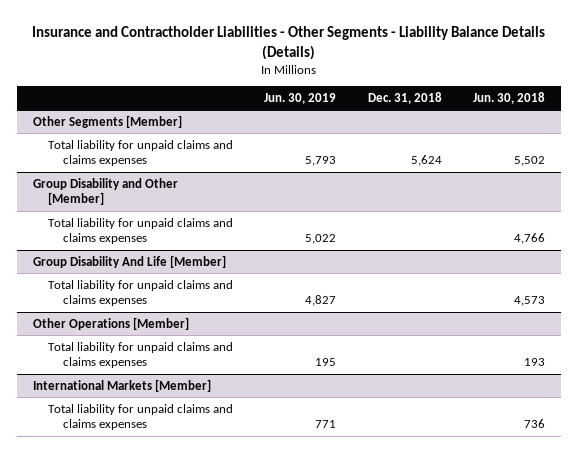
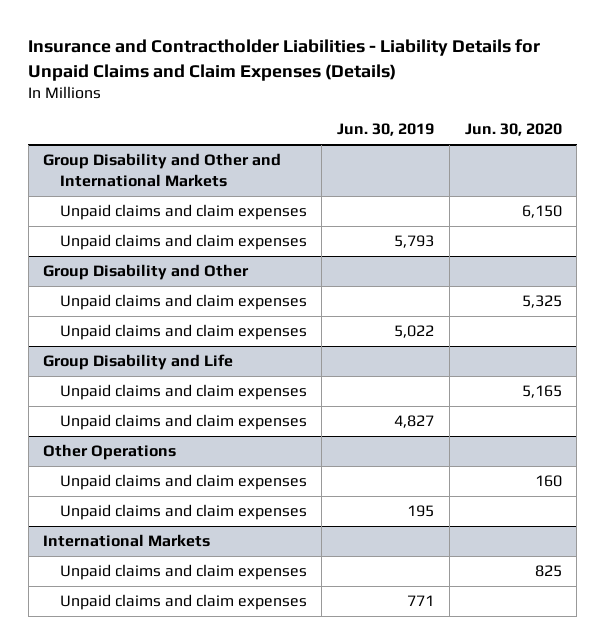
[31,25,545,60] Insurance and Contractholder Liabilities - Other Segments - Liability Balance Details (Details) -> [28,39,541,81] Insurance and Contractholder Liabilities - Liability Details for Unpaid Claims and Claim Expenses (Details)
[367,91,442,104] Dec. 31, 2018 -> none
[472,91,545,104] Jun. 30, 2018 -> none
none -> [464,123,562,137] Jun. 30, 2020
[33,114,183,128] Other Segments [Member] -> none
[48,139,234,167] Total liability for unpaid claims and claims expenses -> none
none -> [43,153,282,187] Group Disability and Other and International Markets
none -> [59,204,307,221] Unpaid claims and claim expenses
none -> [59,234,307,251] Unpaid claims and claim expenses
[33,177,179,206] Group Disability and Other [Member] -> [43,264,250,281] Group Disability and Other
none -> [59,294,307,311] Unpaid claims and claim expenses
[48,217,234,245] Total liability for unpaid claims and claims expenses -> [59,324,307,341] Unpaid claims and claim expenses
[33,254,227,268] Group Disability And Life [Member] -> [43,354,234,371] Group Disability and Life
none -> [59,384,307,401] Unpaid claims and claim expenses
[48,279,234,307] Total liability for unpaid claims and claims expenses -> [59,414,307,431] Unpaid claims and claim expenses
[33,316,190,330] Other Operations [Member] -> [43,444,177,461] Other Operations
none -> [59,474,307,491] Unpaid claims and claim expenses
[48,341,234,369] Total liability for unpaid claims and claims expenses -> [59,504,307,521] Unpaid claims and claim expenses
[33,378,212,392] International Markets [Member] -> [43,534,211,548] International Markets
none -> [59,564,307,581] Unpaid claims and claim expenses
[48,403,234,431] Total liability for unpaid claims and claims expenses -> [59,594,307,611] Unpaid claims and claim expenses

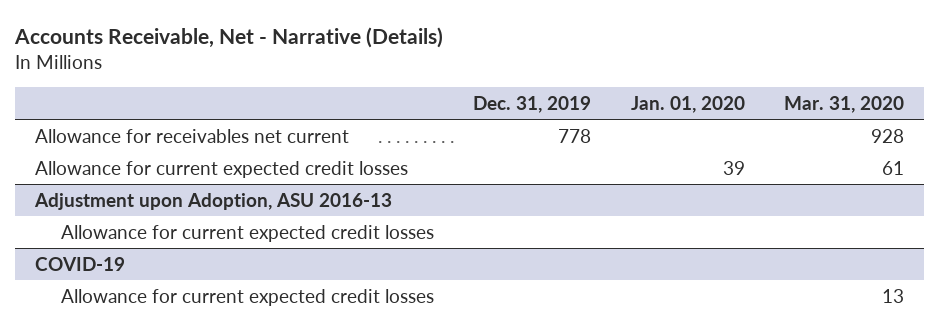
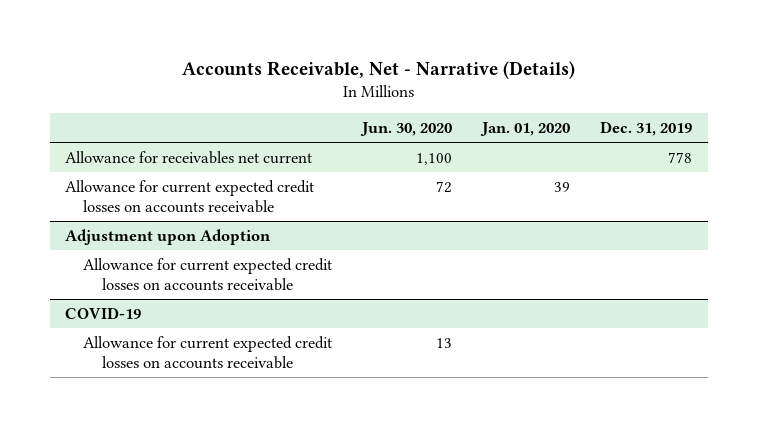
[783,95,904,113] Mar. 31, 2020 -> none
none -> [360,122,453,137] Jun. 30, 2020
[35,160,409,178] Allowance for current expected credit losses -> [64,179,314,213] Allowance for current expected credit losses on accounts receivable
[34,192,393,210] Adjustment upon Adoption, ASU 2016-13 -> [64,228,271,245] Adjustment upon Adoption
[60,224,434,242] Allowance for current expected credit losses -> [83,257,333,291] Allowance for current expected credit losses on accounts receivable
[60,288,434,306] Allowance for current expected credit losses -> [83,335,333,369] Allowance for current expected credit losses on accounts receivable

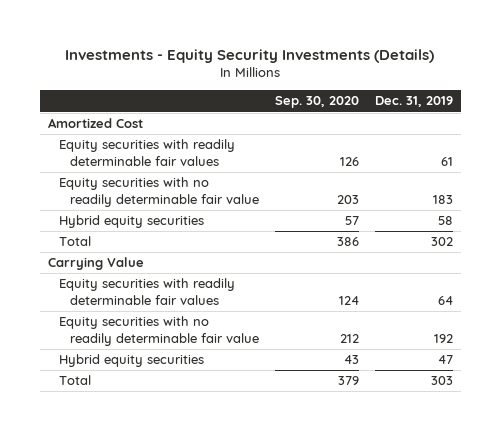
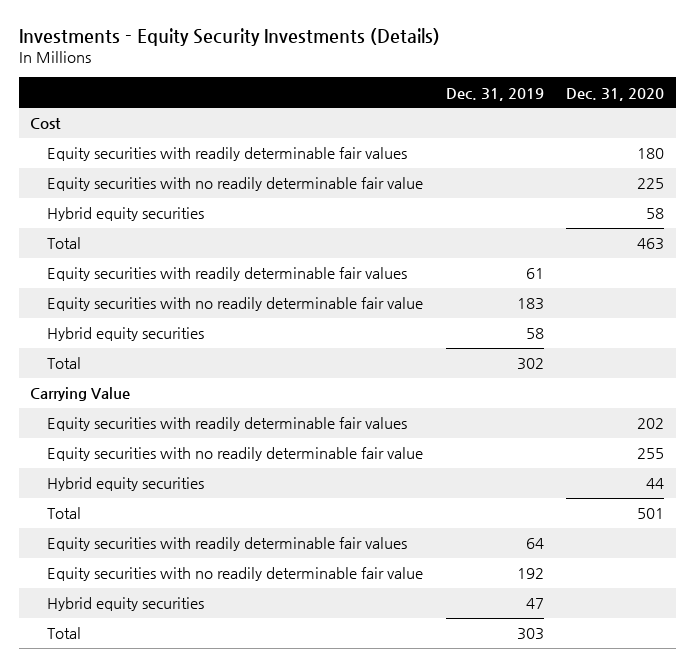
[274,96,359,109] Sep. 30, 2020 -> none
none -> [566,87,665,101] Dec. 31, 2020
[47,118,143,129] Amortized Cost -> [29,118,61,130] Cost
none -> [46,147,407,162] Equity securities with readily determinable fair values
none -> [46,177,423,192] Equity securities with no readily determinable fair value
none -> [46,207,204,222] Hybrid equity securities
none -> [46,237,81,250] Total
none -> [46,417,407,432] Equity securities with readily determinable fair values
none -> [46,447,423,462] Equity securities with no readily determinable fair value
none -> [46,477,204,492] Hybrid equity securities
none -> [46,507,81,520] Total

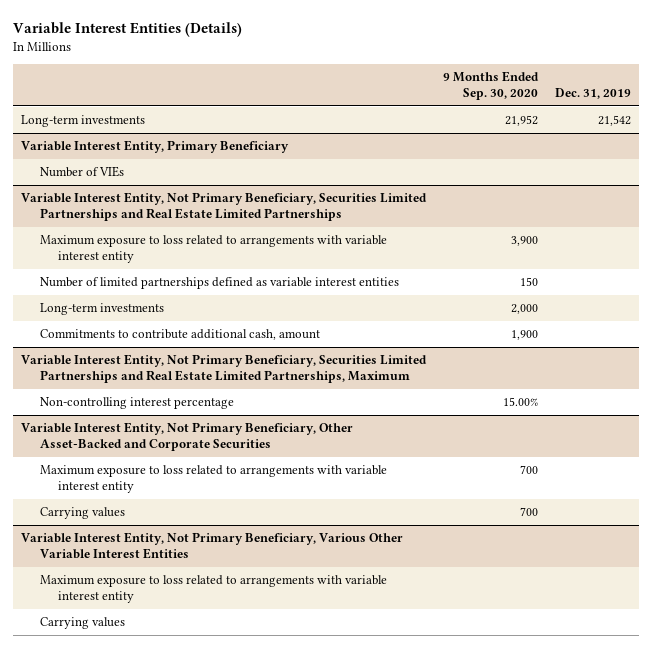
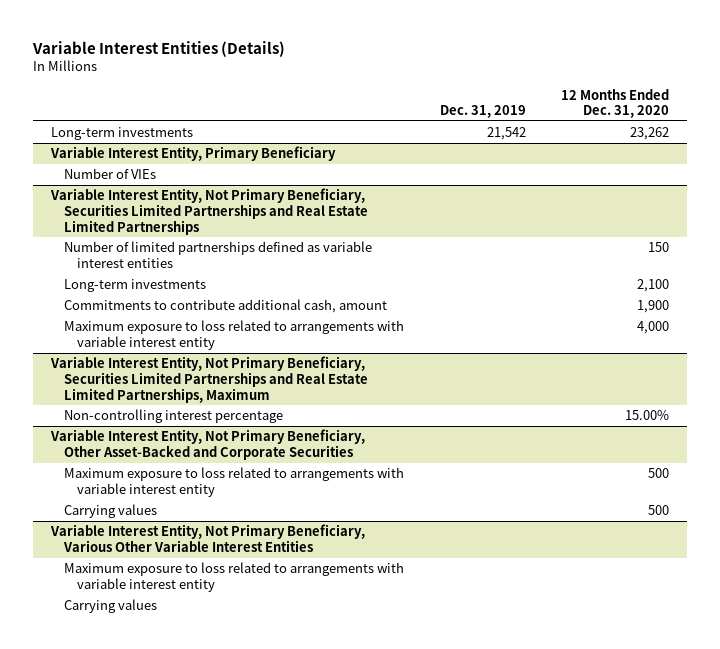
[442,71,539,101] 9 Months Ended Sep. 30, 2020 -> none
none -> [561,88,670,119] 12 Months Ended Dec. 31, 2020
[39,235,387,263] Maximum exposure to loss related to arrangements with variable interest entity -> [63,320,404,351] Maximum exposure to loss related to arrangements with variable interest entity

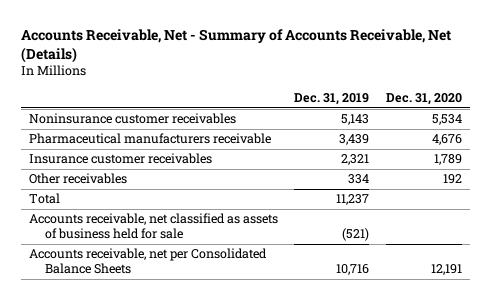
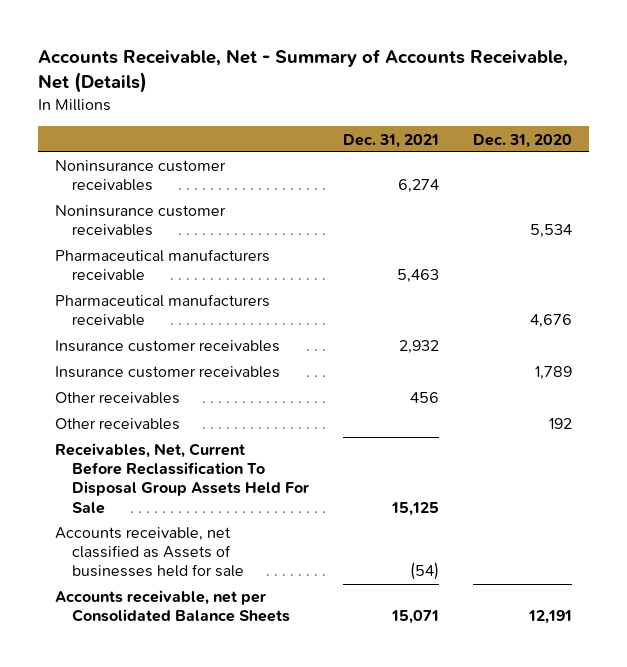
[294,93,370,106] Dec. 31, 2019 -> none
none -> [343,133,440,148] Dec. 31, 2021
none -> [54,160,226,192] Noninsurance customer receivables
none -> [54,249,270,282] Pharmaceutical manufacturers receivable
none -> [54,340,280,353] Insurance customer receivables
none -> [54,392,180,405] Other receivables
[28,193,60,205] Total -> none
none -> [54,443,310,514] Receivables, Net, Current Before Reclassification To Disposal Group Assets Held For Sale
[28,213,278,240] Accounts receivable, net classified as assets of business held for sale -> [54,527,245,578] Accounts receivable, net classified as Assets of businesses held for sale

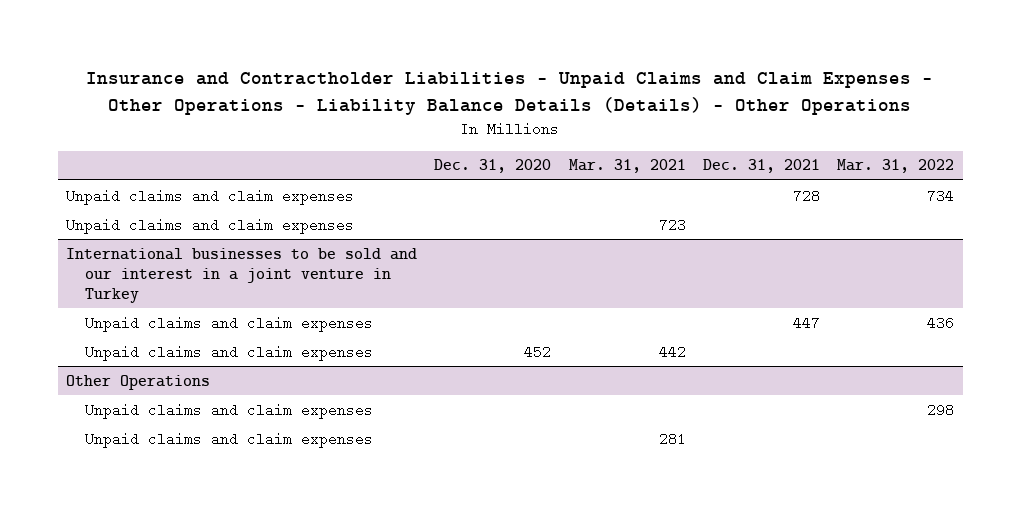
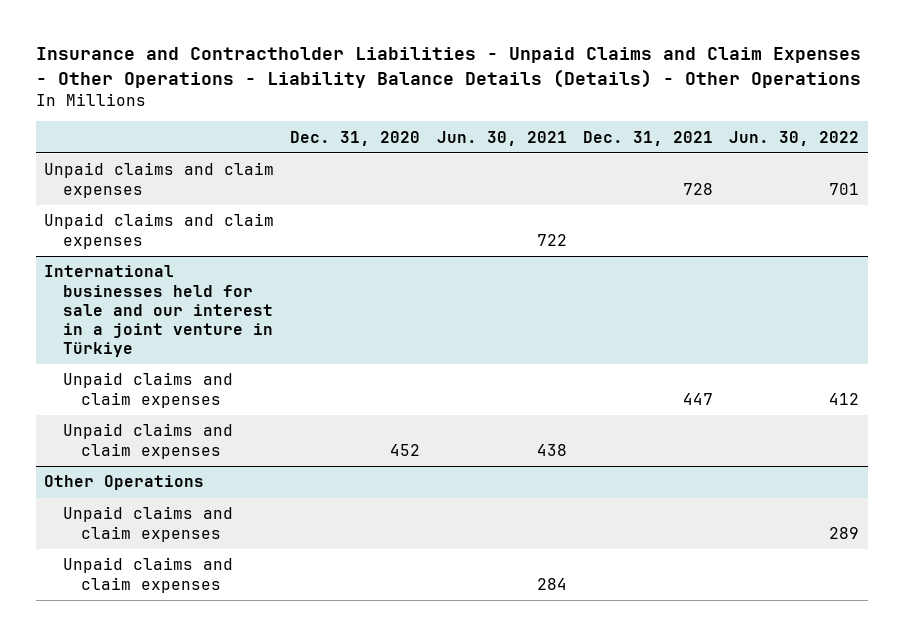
[568,159,686,174] Mar. 31, 2021 -> none
[836,159,954,174] Mar. 31, 2022 -> none
none -> [436,130,567,146] Jun. 30, 2021
none -> [729,130,860,146] Jun. 30, 2022
[66,247,418,303] International businesses to be sold and our interest in a joint venture in Turkey -> [44,265,273,358] International businesses held for sale and our interest in a joint venture in Türkiye

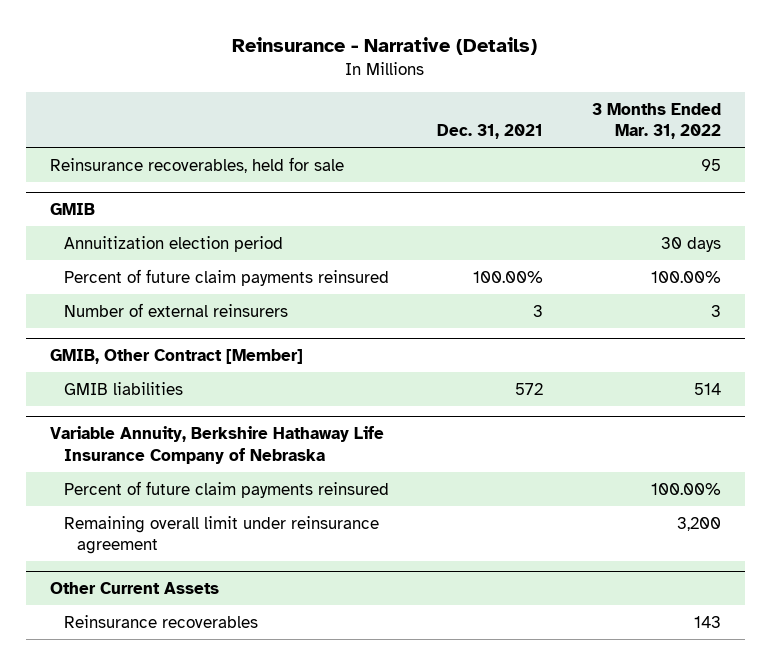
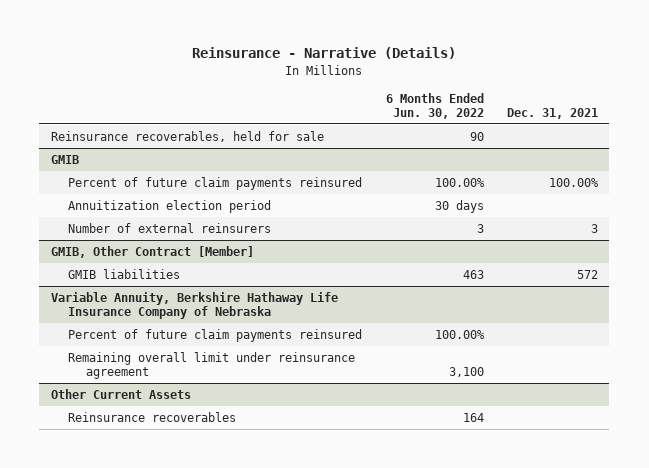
[591,102,721,139] 3 Months Ended Mar. 31, 2022 -> none
none -> [385,92,484,119] 6 Months Ended Jun. 30, 2022
[63,235,283,252] Annuitization election period -> [68,199,272,213] Annuitization election period

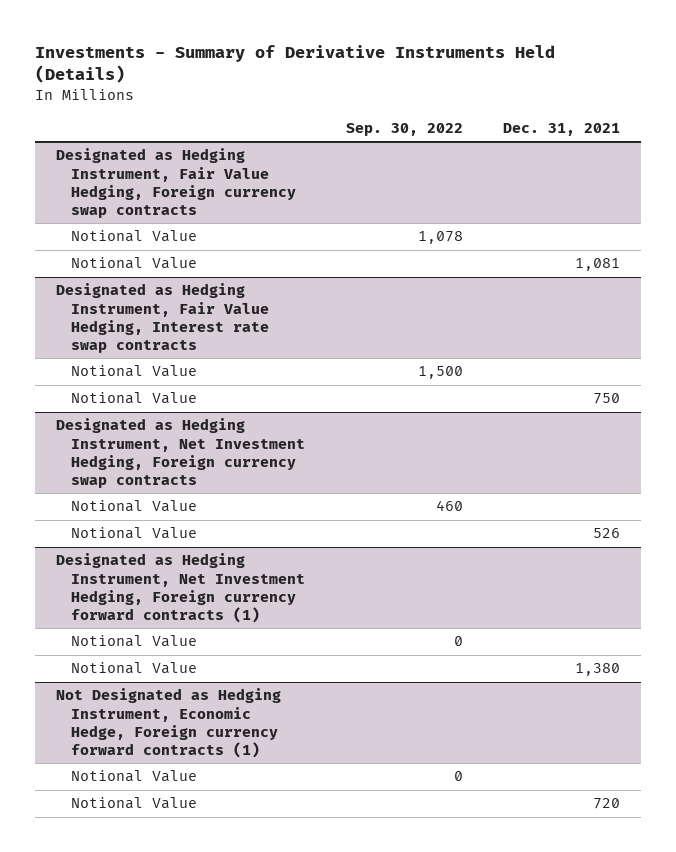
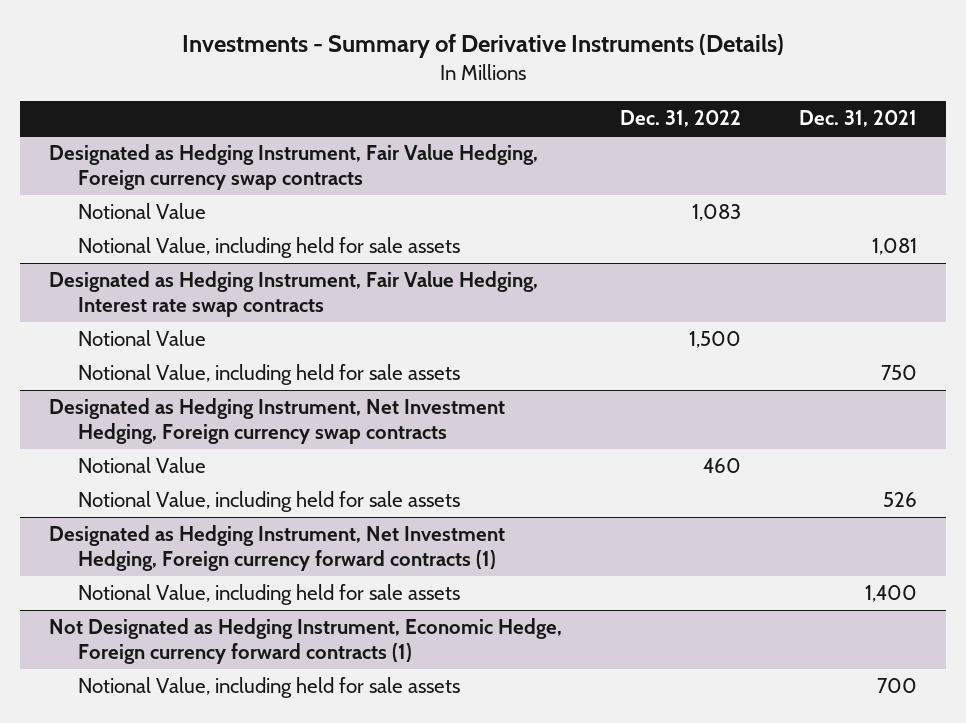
[35,44,556,84] Investments - Summary of Derivative Instruments Held (Details) -> [182,34,785,59] Investments - Summary of Derivative Instruments (Details)
[345,122,463,136] Sep. 30, 2022 -> none
none -> [620,110,742,128] Dec. 31, 2022
[70,257,197,270] Notional Value -> [78,237,461,259] Notional Value, including held for sale assets
[70,392,197,405] Notional Value -> [78,364,461,386] Notional Value, including held for sale assets
[70,527,197,540] Notional Value -> [78,491,461,513] Notional Value, including held for sale assets
[70,635,197,648] Notional Value -> none
[70,662,197,675] Notional Value -> [78,584,461,606] Notional Value, including held for sale assets
[575,663,621,677] 1,380 -> [865,585,918,603] 1,400
[70,770,197,783] Notional Value -> none
[70,797,197,810] Notional Value -> [78,677,461,699] Notional Value, including held for sale assets
[593,798,621,810] 720 -> [877,678,918,694] 700

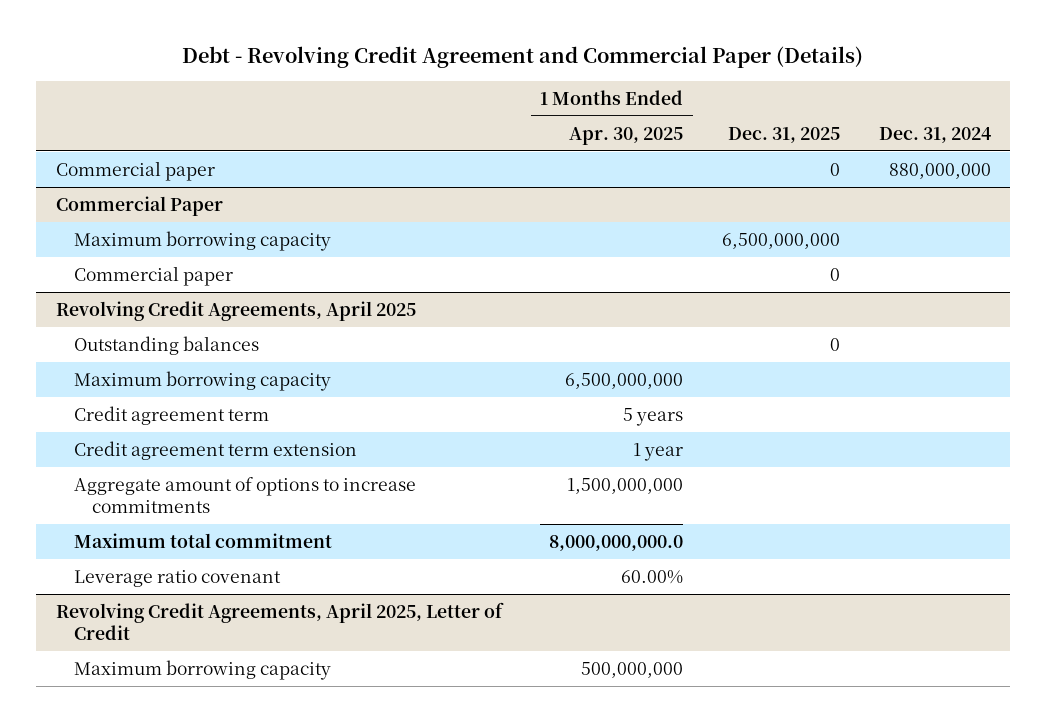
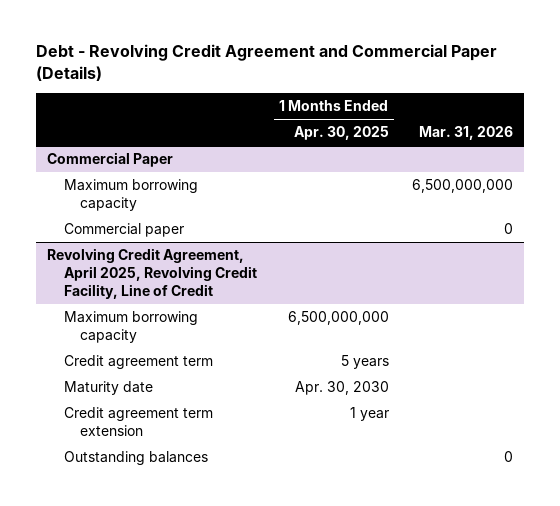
[728,126,841,143] Dec. 31, 2025 -> none
[879,126,992,143] Dec. 31, 2024 -> none
none -> [418,126,513,141] Mar. 31, 2026
[55,160,215,181] Commercial paper -> none
[55,300,416,321] Revolving Credit Agreements, April 2025 -> none
[73,335,259,355] Outstanding balances -> none
[73,370,331,391] Maximum borrowing capacity -> none
[73,405,269,425] Credit agreement term -> none
[73,440,357,460] Credit agreement term extension -> none
[73,476,416,514] Aggregate amount of options to increase commitments -> none
[73,532,332,548] Maximum total commitment -> none
[73,569,281,587] Leverage ratio covenant -> none
[55,601,504,641] Revolving Credit Agreements, April 2025, Letter of Credit -> [47,248,257,299] Revolving Credit Agreement, April 2025, Revolving Credit Facility, Line of Credit
[581,661,684,678] 500,000,000 -> [287,311,389,326] 6,500,000,000
none -> [63,355,213,370] Credit agreement term
none -> [63,381,153,396] Maturity date
none -> [63,407,213,437] Credit agreement term extension
none -> [63,451,208,466] Outstanding balances

